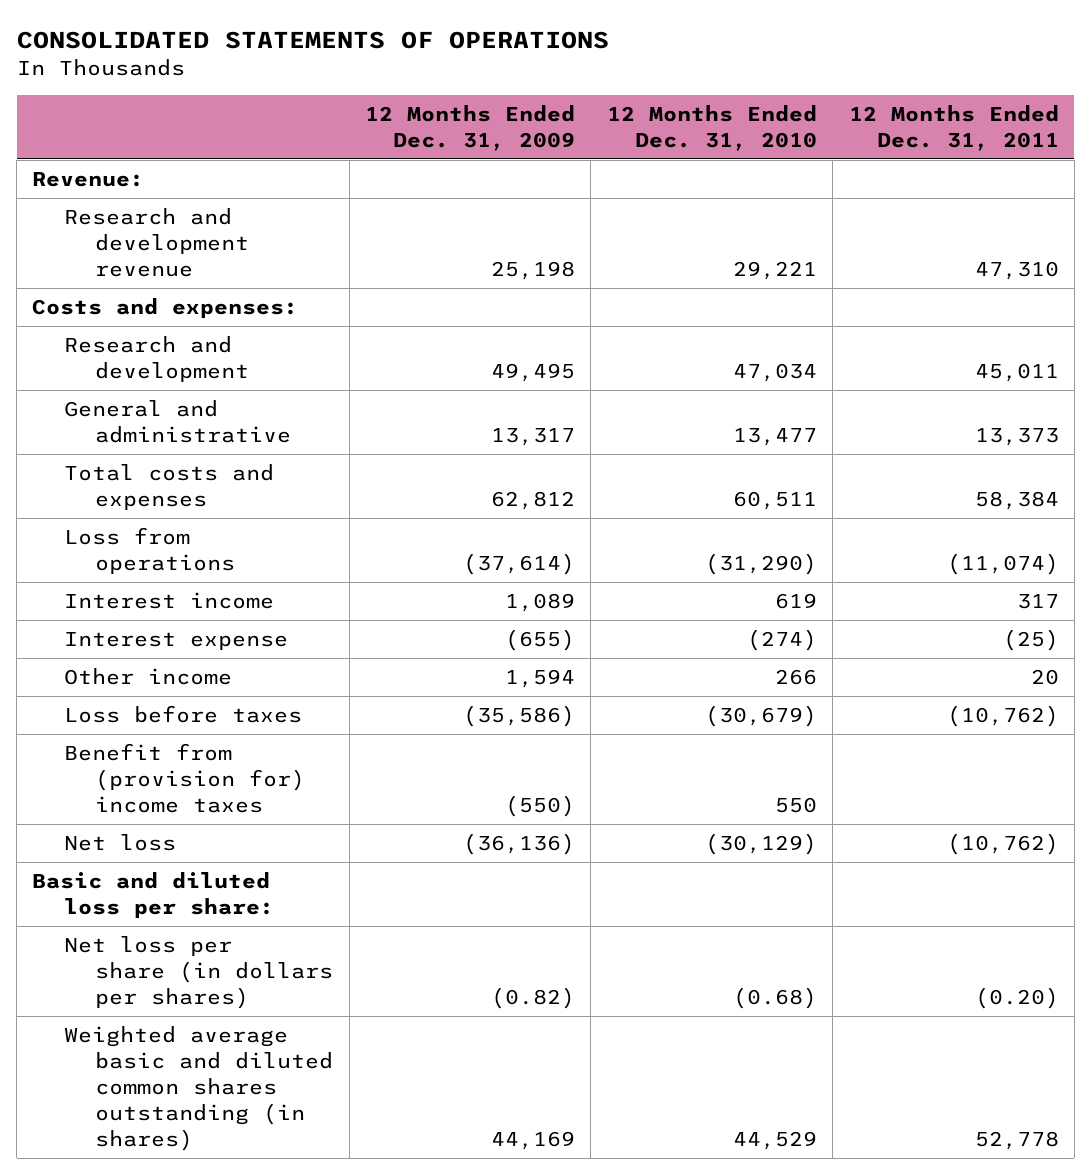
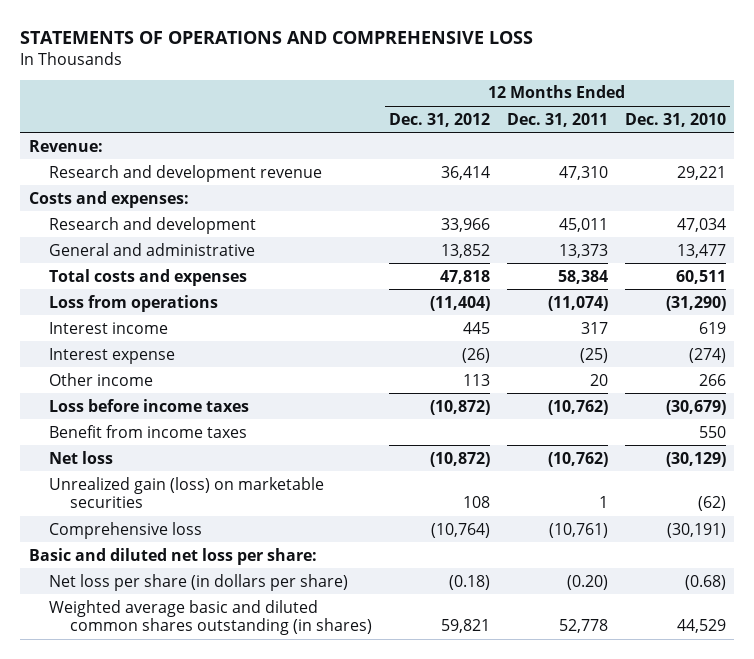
[16,30,609,49] CONSOLIDATED STATEMENTS OF OPERATIONS -> [20,30,534,44] STATEMENTS OF OPERATIONS AND COMPREHENSIVE LOSS
[365,104,576,151] 12 Months Ended Dec. 31, 2009 -> none
none -> [388,112,490,127] Dec. 31, 2012
[63,705,302,724] Loss before taxes -> [49,398,250,412] Loss before income taxes
[63,743,306,813] Benefit from (provision for) income taxes -> [49,424,248,438] Benefit from income taxes
none -> [49,476,325,509] Unrealized gain (loss) on marketable securities
none -> [49,521,203,539] Comprehensive loss
[32,872,274,918] Basic and diluted loss per share: -> [28,547,317,565] Basic and diluted net loss per share:
[63,936,334,1009] Net loss per share (in dollars per shares) -> [49,573,349,591] Net loss per share (in dollars per share)

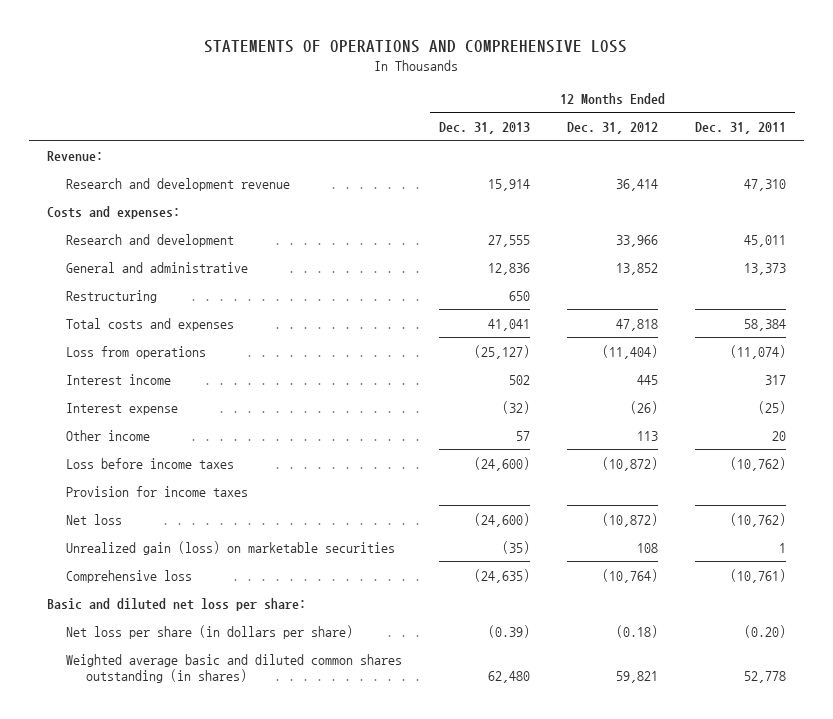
[624,112,726,127] Dec. 31, 2010 -> none
none -> [439,121,531,134] Dec. 31, 2013
none -> [66,289,158,303] Restructuring
[49,424,248,438] Benefit from income taxes -> [66,485,249,497] Provision for income taxes

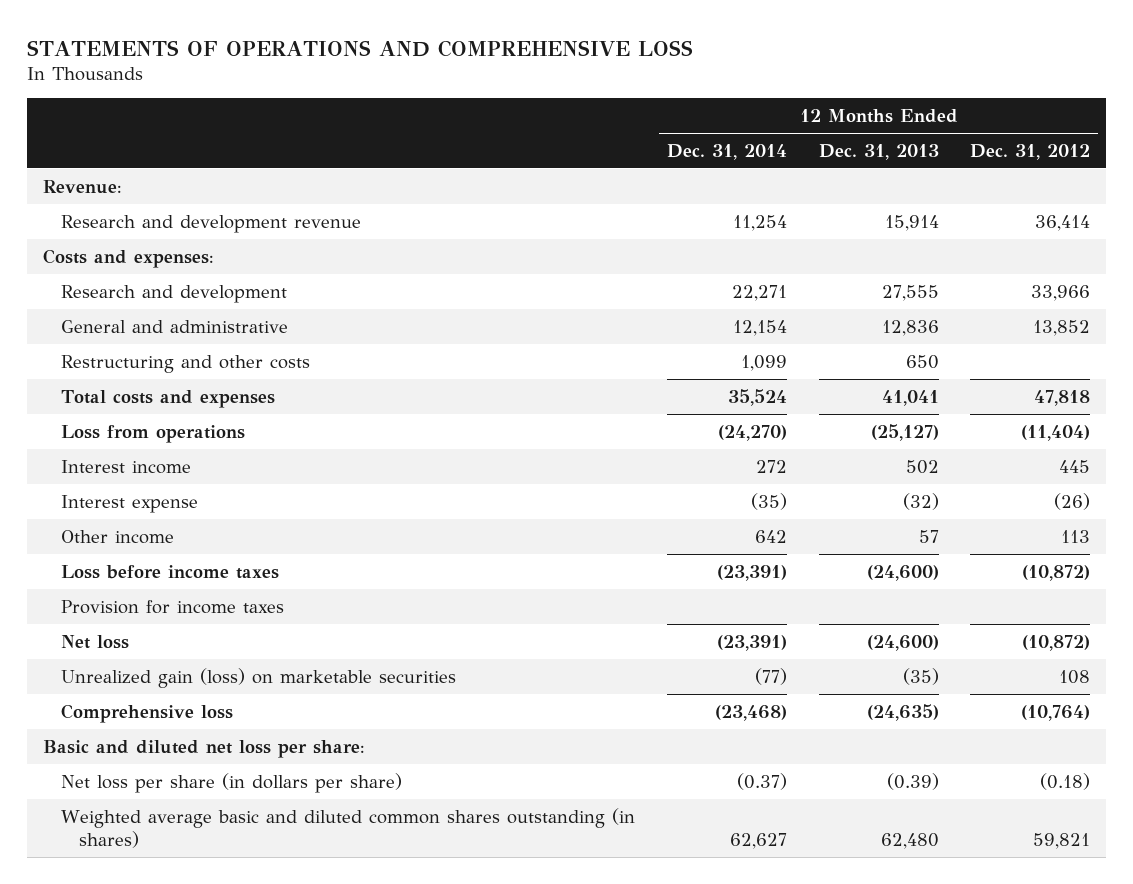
[694,121,786,134] Dec. 31, 2011 -> none
none -> [666,143,787,160] Dec. 31, 2014
[66,289,158,303] Restructuring -> [61,354,311,373] Restructuring and other costs

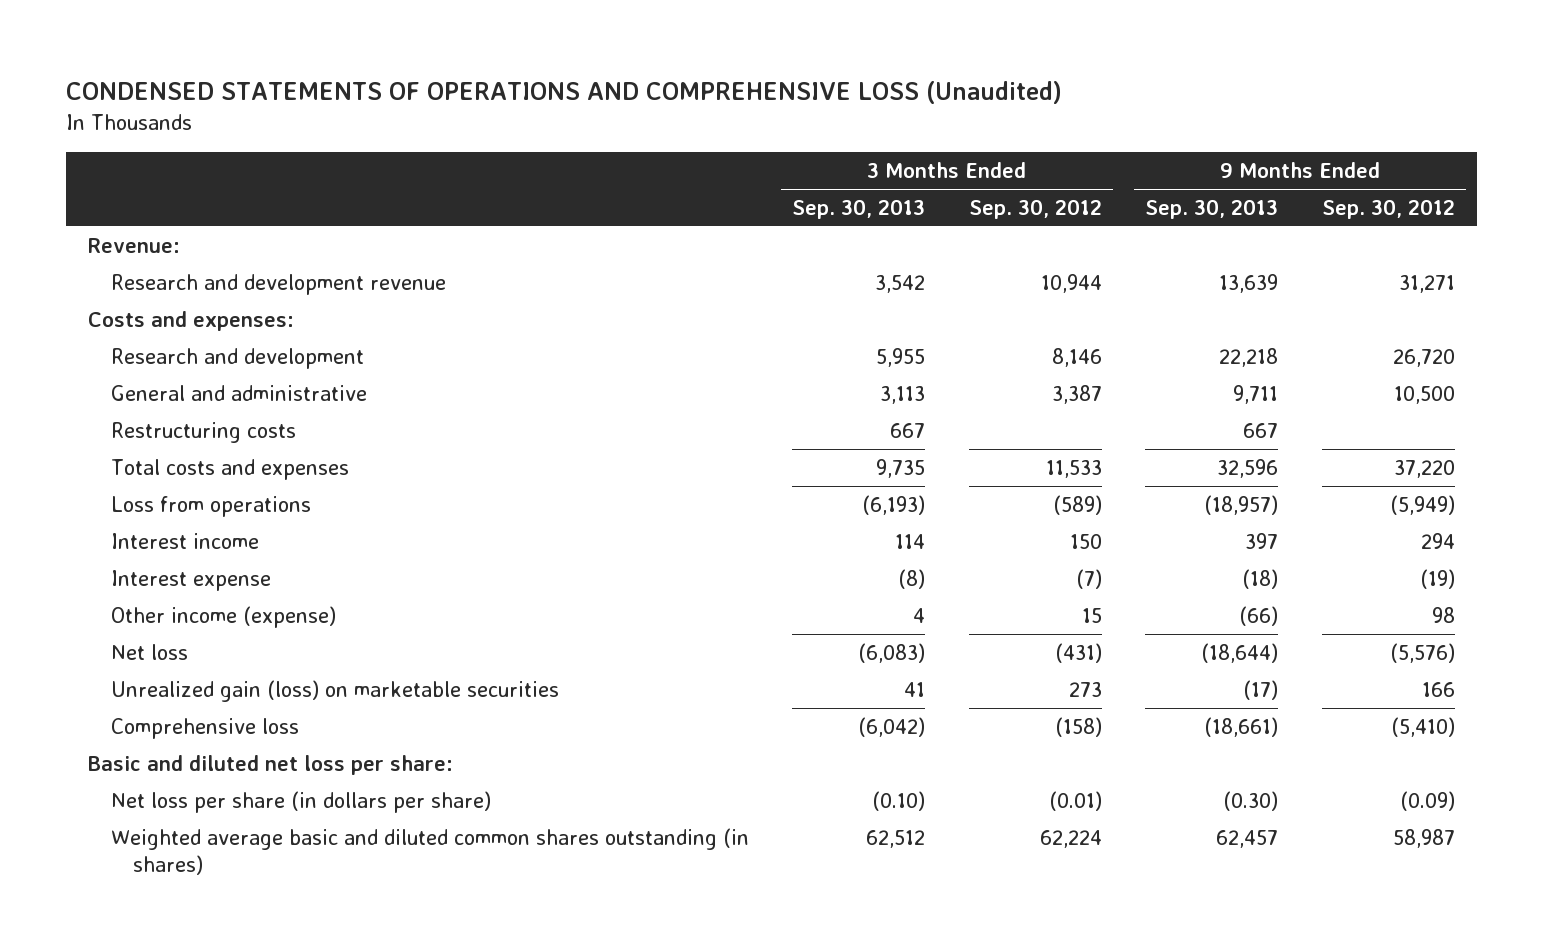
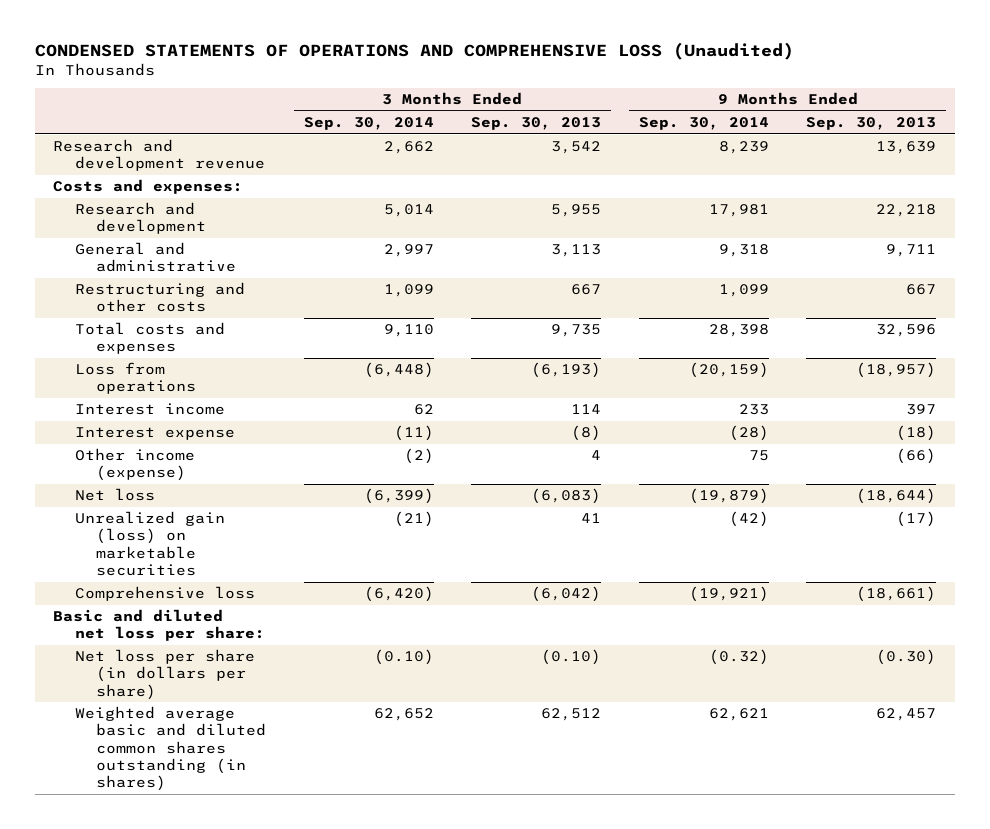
[968,198,1102,219] Sep. 30, 2012 -> none
[1321,198,1455,219] Sep. 30, 2012 -> none
none -> [303,117,434,131] Sep. 30, 2014
none -> [638,117,769,131] Sep. 30, 2014
[87,237,180,253] Revenue: -> none
[110,421,296,443] Restructuring costs -> [74,282,245,313] Restructuring and other costs

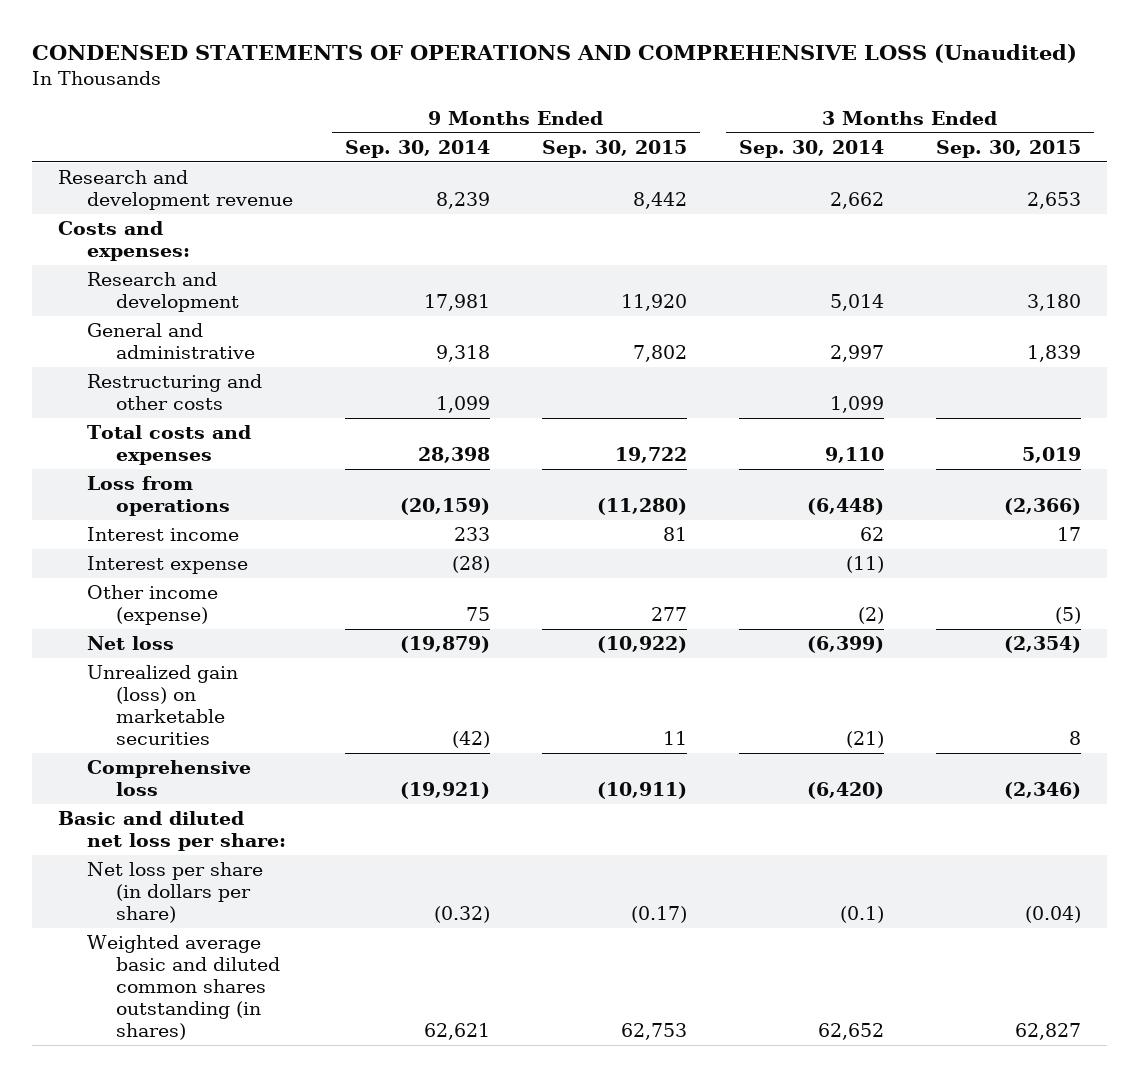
[471,117,602,131] Sep. 30, 2013 -> none
[806,117,937,131] Sep. 30, 2013 -> none
none -> [541,139,687,158] Sep. 30, 2015
none -> [936,139,1082,158] Sep. 30, 2015
[373,649,434,666] (0.10) -> [840,906,885,924] (0.1)

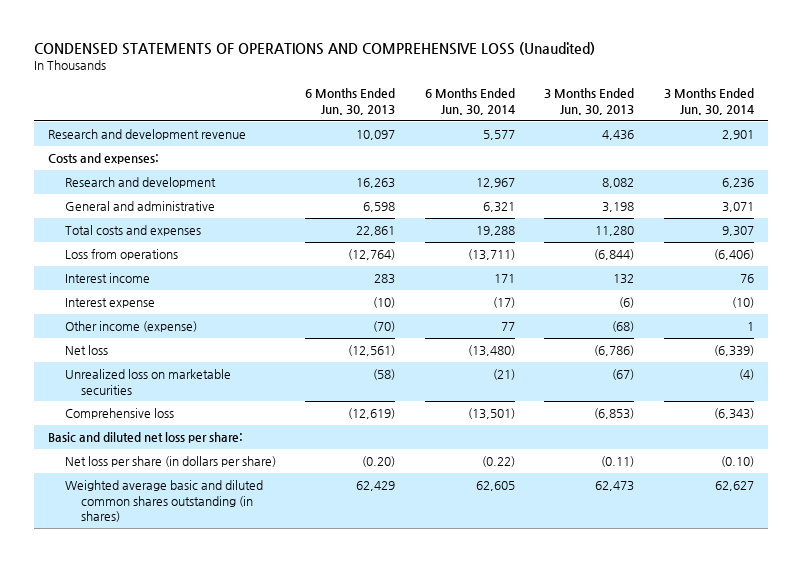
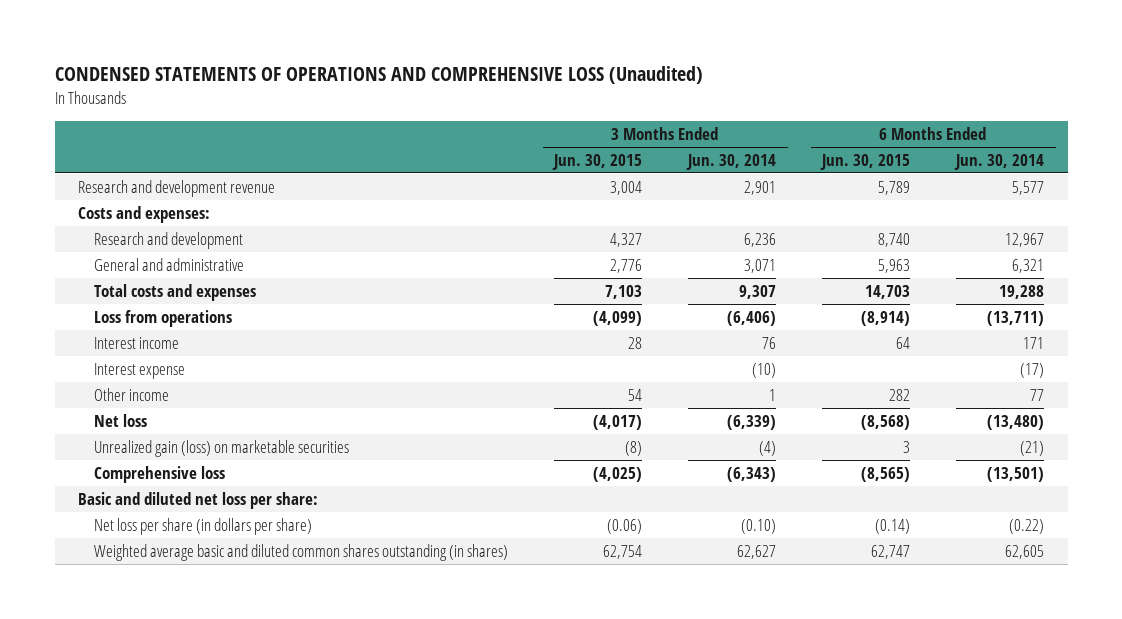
[305,88,396,115] 6 Months Ended Jun. 30, 2013 -> none
[544,88,635,115] 3 Months Ended Jun. 30, 2013 -> none
none -> [552,153,643,170] Jun. 30, 2015
none -> [820,153,911,170] Jun. 30, 2015
[64,321,197,333] Other income (expense) -> [94,387,170,401] Other income
[64,369,231,395] Unrealized loss on marketable securities -> [94,439,350,457] Unrealized gain (loss) on marketable securities

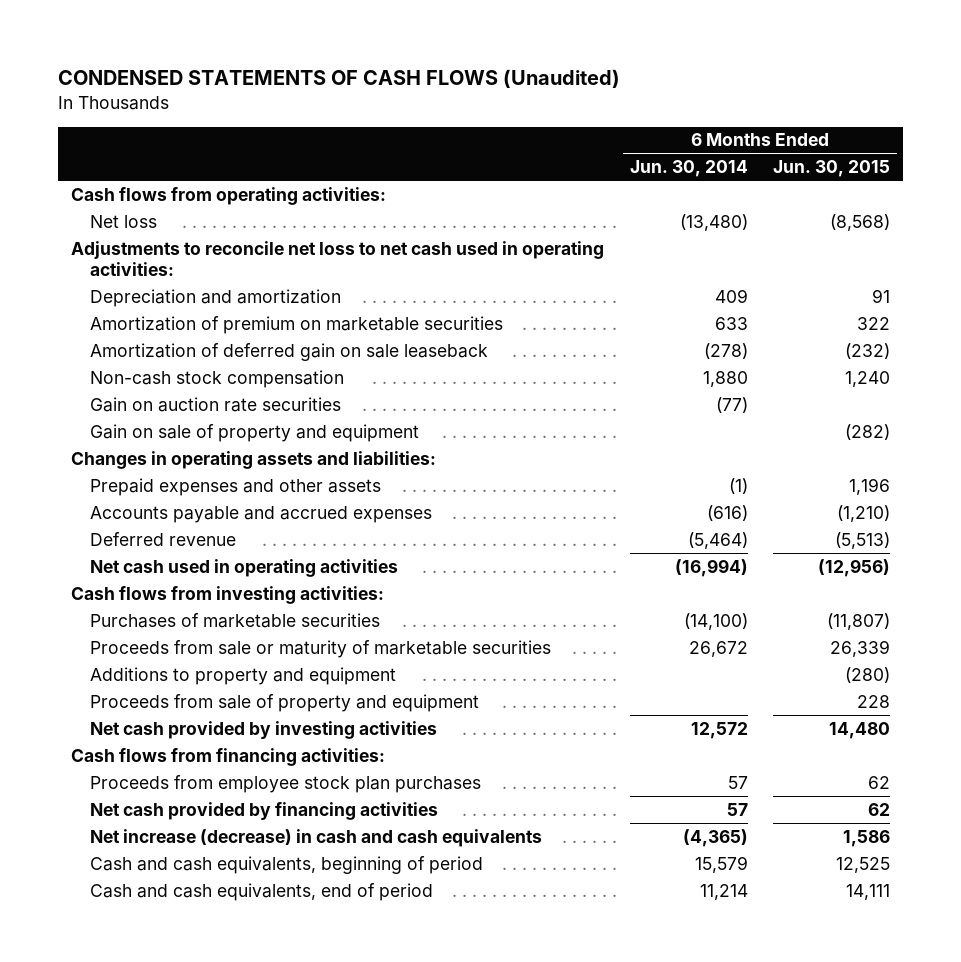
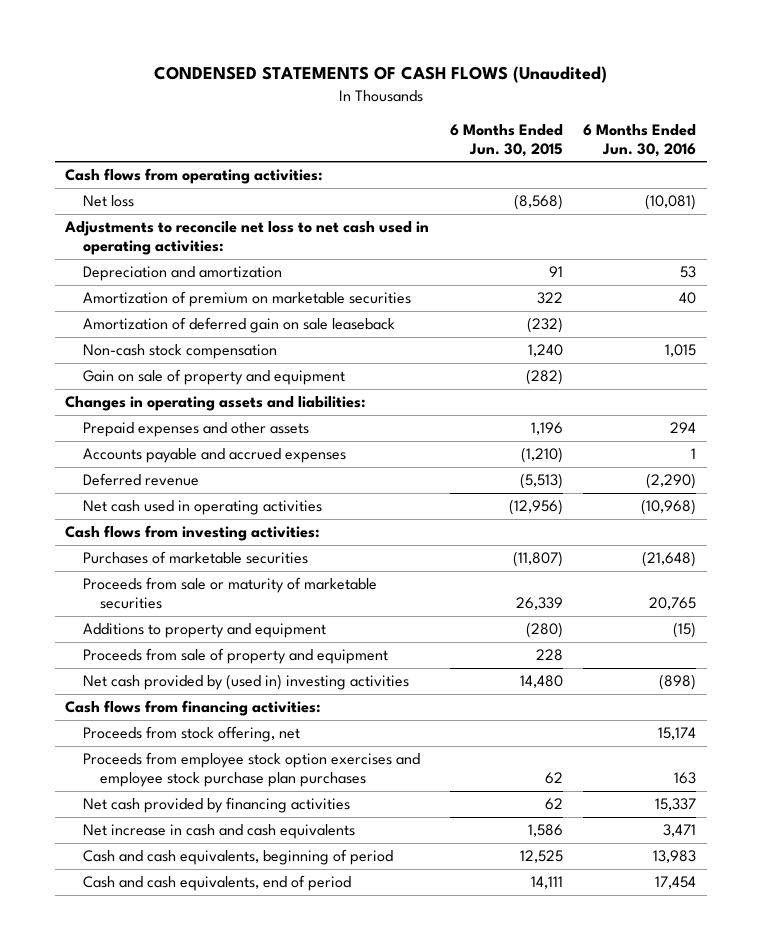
[629,160,748,178] Jun. 30, 2014 -> none
none -> [583,123,697,157] 6 Months Ended Jun. 30, 2016
[90,396,342,412] Gain on auction rate securities -> none
[90,720,438,739] Net cash provided by investing activities -> [82,674,409,691] Net cash provided by (used in) investing activities
none -> [82,726,300,743] Proceeds from stock offering, net
[90,774,482,793] Proceeds from employee stock plan purchases -> [82,752,420,788] Proceeds from employee stock option exercises and employee stock purchase plan purchases
[90,828,543,847] Net increase (decrease) in cash and cash equivalents -> [82,824,355,840] Net increase in cash and cash equivalents

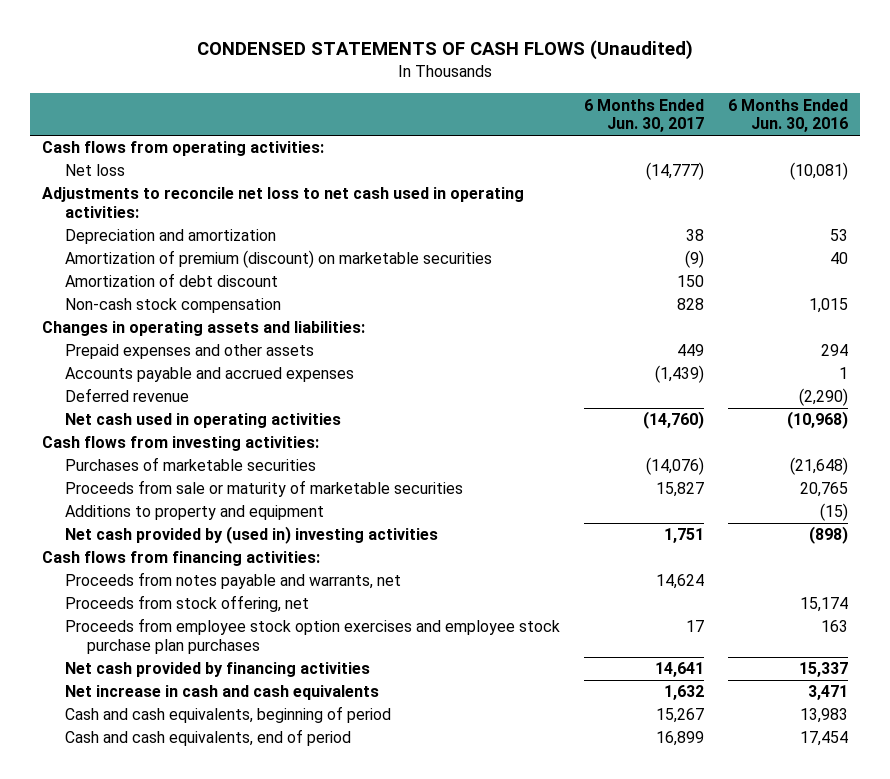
[449,123,563,157] 6 Months Ended Jun. 30, 2015 -> none
none -> [583,98,704,133] 6 Months Ended Jun. 30, 2017
[82,317,395,334] Amortization of deferred gain on sale leaseback -> none
[82,291,411,308] Amortization of premium on marketable securities -> [64,250,492,269] Amortization of premium (discount) on marketable securities
none -> [64,273,278,288] Amortization of debt discount
[82,369,345,386] Gain on sale of property and equipment -> none
[82,648,388,665] Proceeds from sale of property and equipment -> none
none -> [64,572,401,590] Proceeds from notes payable and warrants, net

